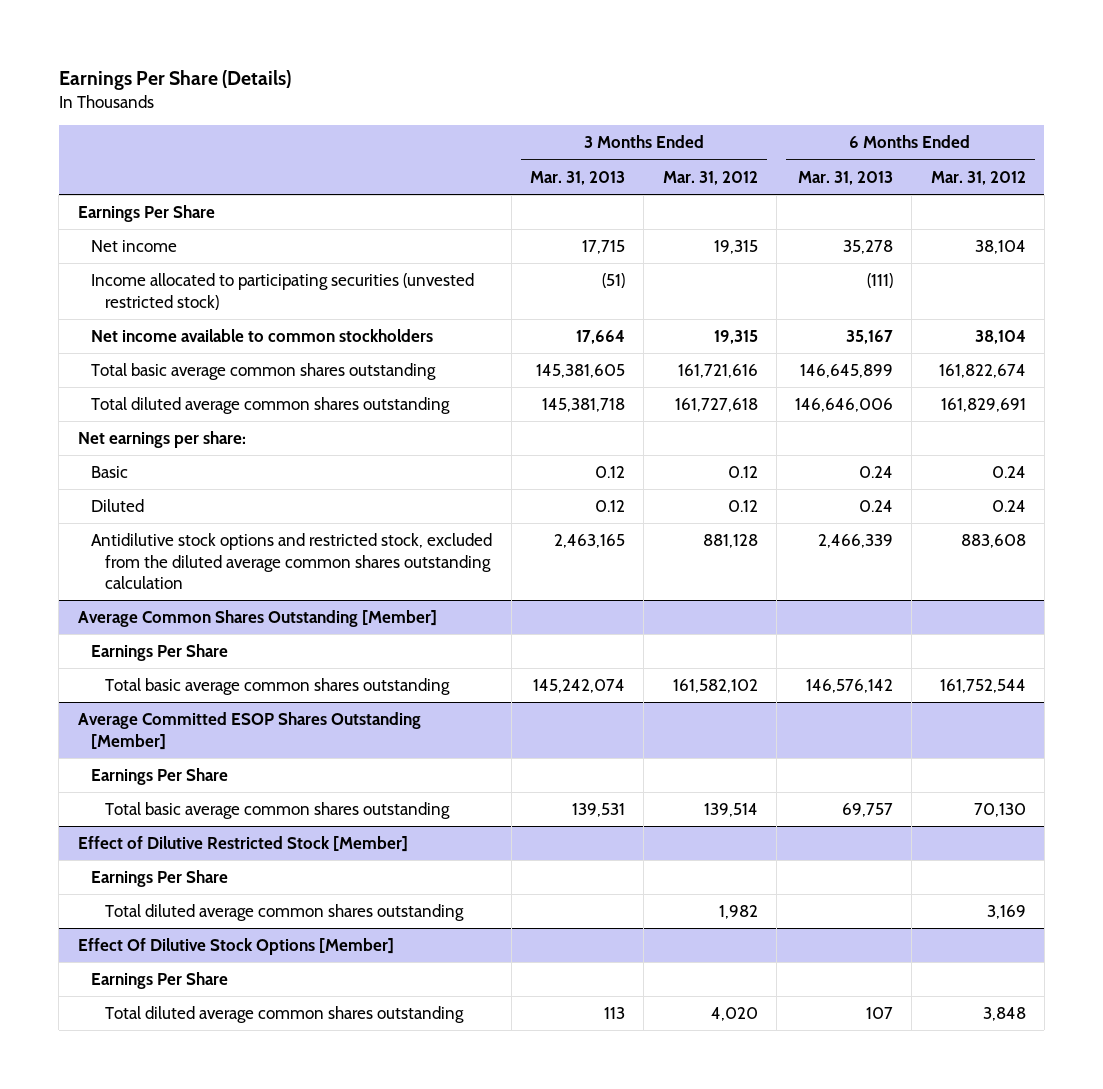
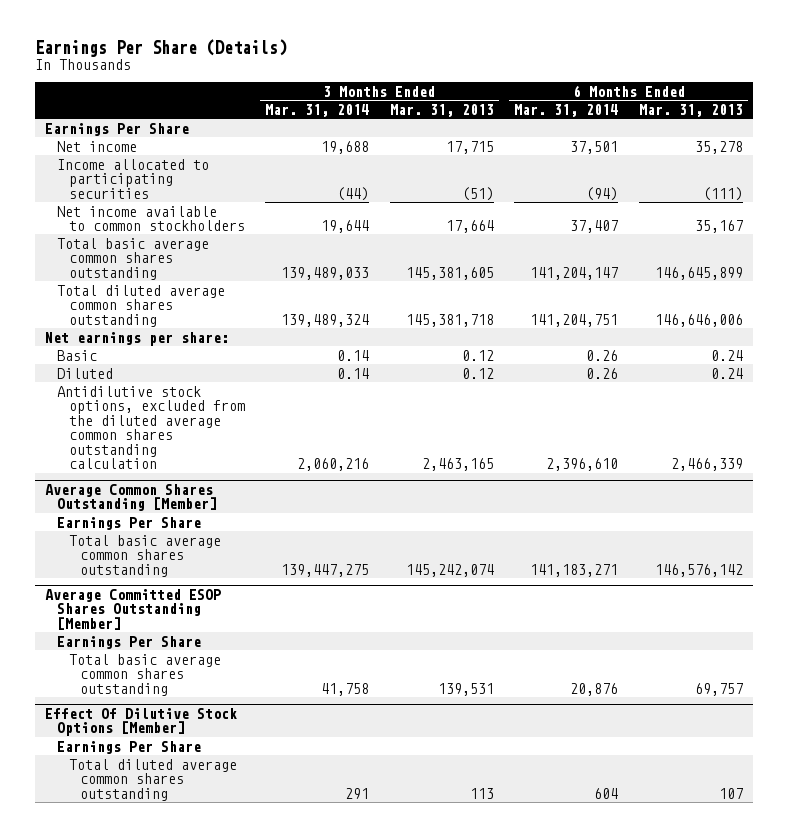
[662,170,758,185] Mar. 31, 2012 -> none
[930,170,1026,185] Mar. 31, 2012 -> none
none -> [265,103,370,117] Mar. 31, 2014
none -> [514,103,619,117] Mar. 31, 2014
[91,273,475,310] Income allocated to participating securities (unvested restricted stock) -> [56,158,209,199] Income allocated to participating securities
[91,533,493,589] Antidilutive stock options and restricted stock, excluded from the diluted average common shares outstanding calculation -> [56,385,245,470] Antidilutive stock options, excluded from the diluted average common shares outstanding calculation
[77,836,408,853] Effect of Dilutive Restricted Stock [Member] -> none
[91,870,229,888] Earnings Per Share -> none
[105,904,465,922] Total diluted average common shares outstanding -> none

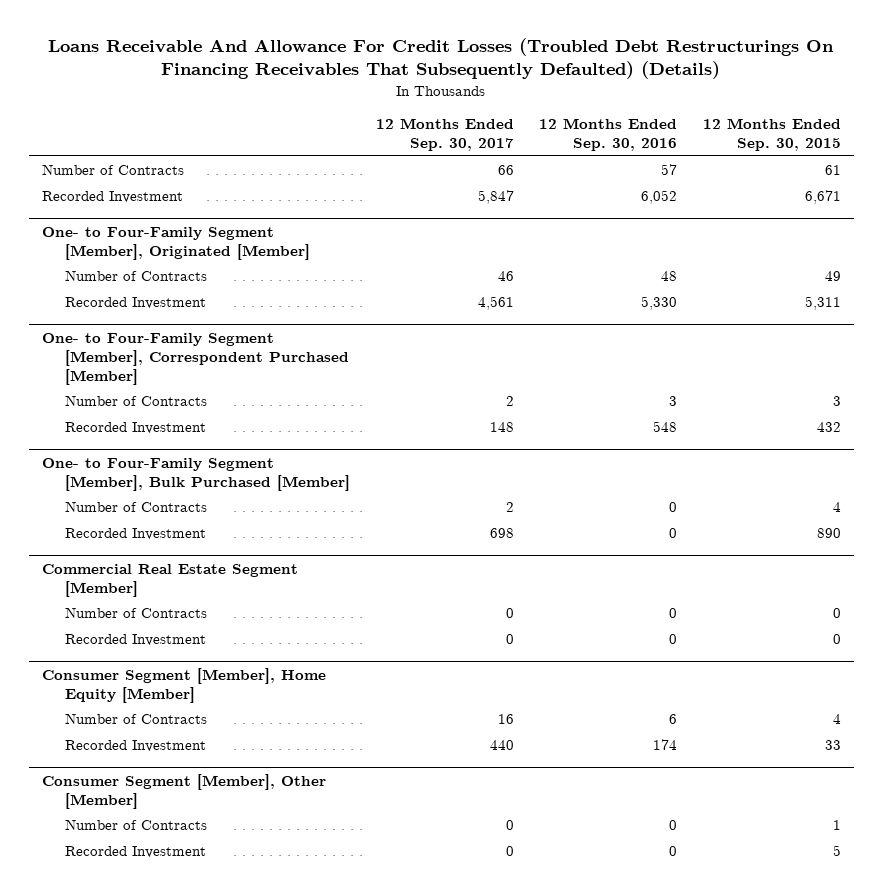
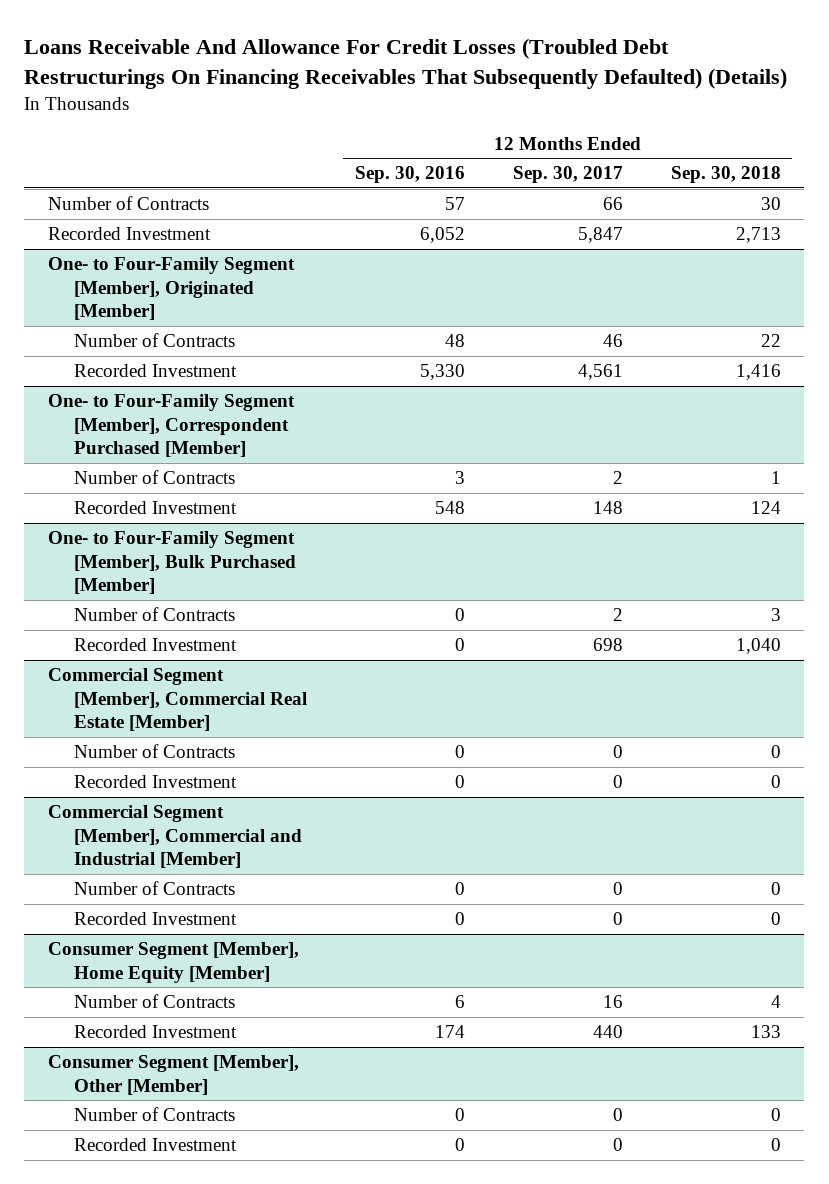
[703,117,842,151] 12 Months Ended Sep. 30, 2015 -> none
none -> [670,166,781,184] Sep. 30, 2018
[41,563,298,597] Commercial Real Estate Segment [Member] -> [48,668,307,732] Commercial Segment [Member], Commercial Real Estate [Member]
none -> [48,805,302,869] Commercial Segment [Member], Commercial and Industrial [Member]
none -> [73,881,235,896] Number of Contracts
none -> [73,912,237,926] Recorded Investment

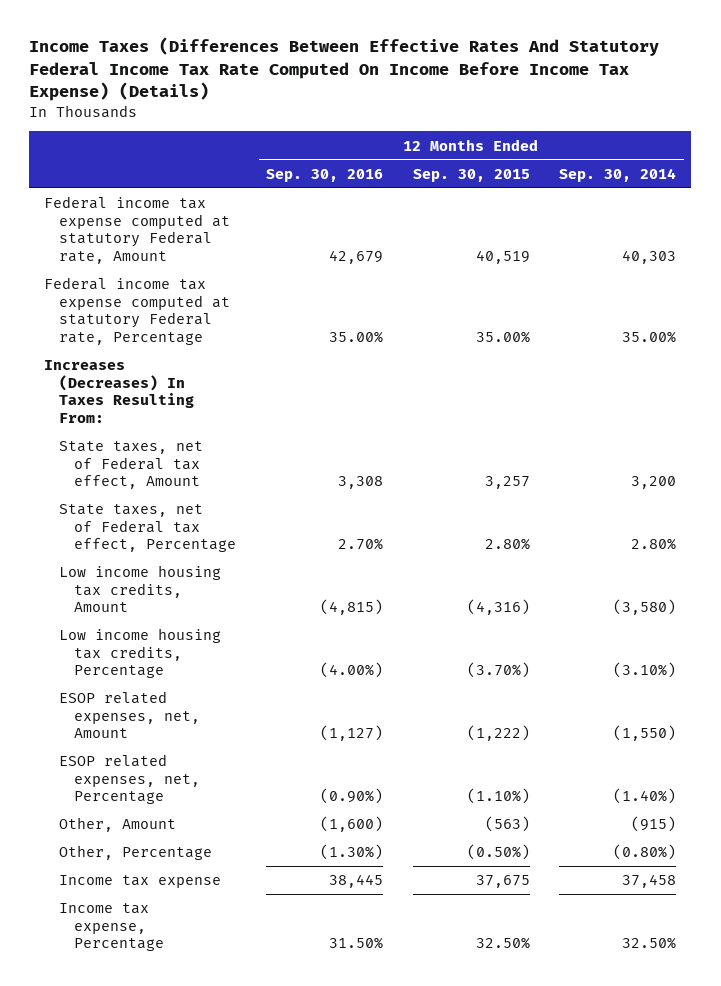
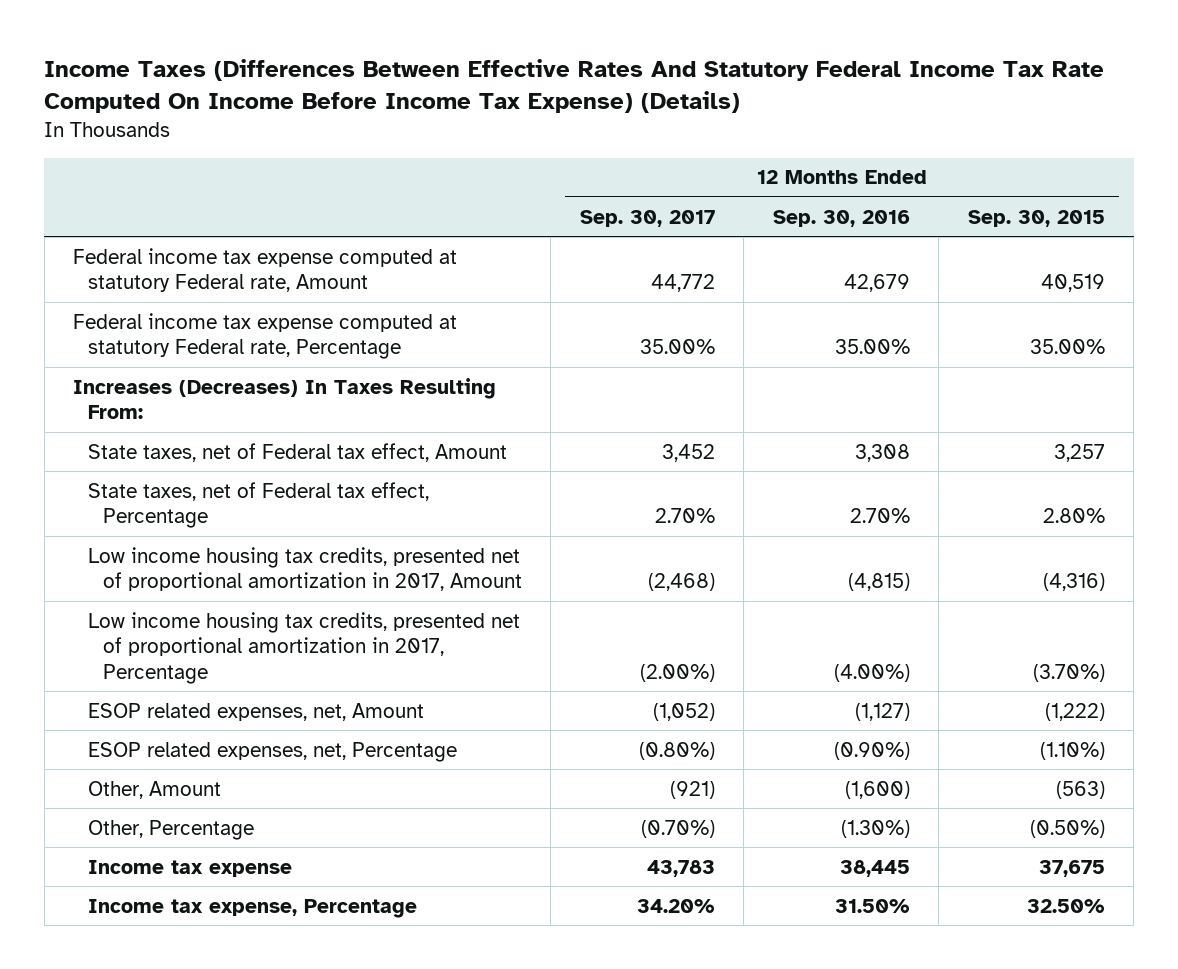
[559,167,677,182] Sep. 30, 2014 -> none
none -> [579,209,715,227] Sep. 30, 2017
[59,565,222,613] Low income housing tax credits, Amount -> [88,546,522,592] Low income housing tax credits, presented net of proportional amortization in 2017, Amount
[59,628,222,679] Low income housing tax credits, Percentage -> [88,611,521,684] Low income housing tax credits, presented net of proportional amortization in 2017, Percentage

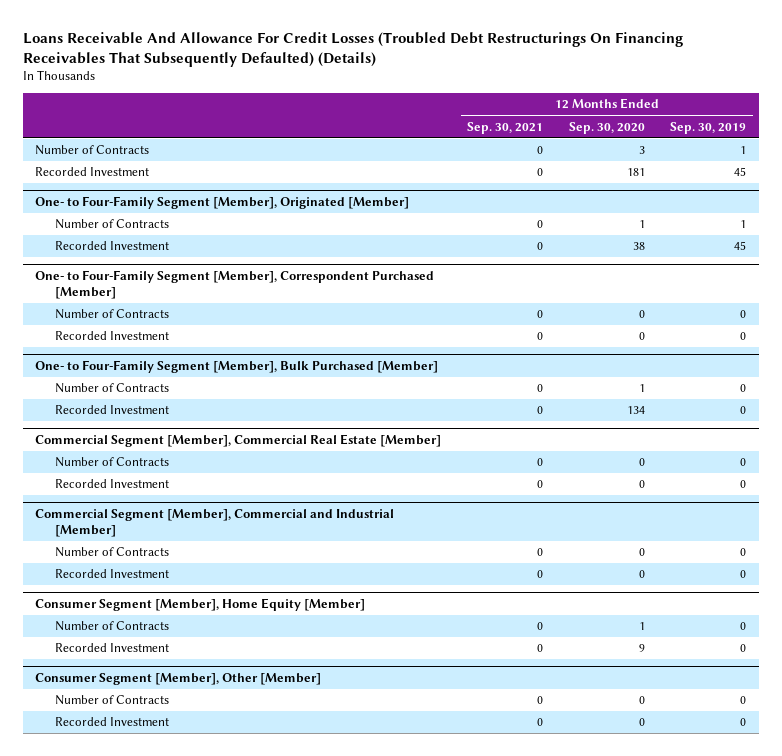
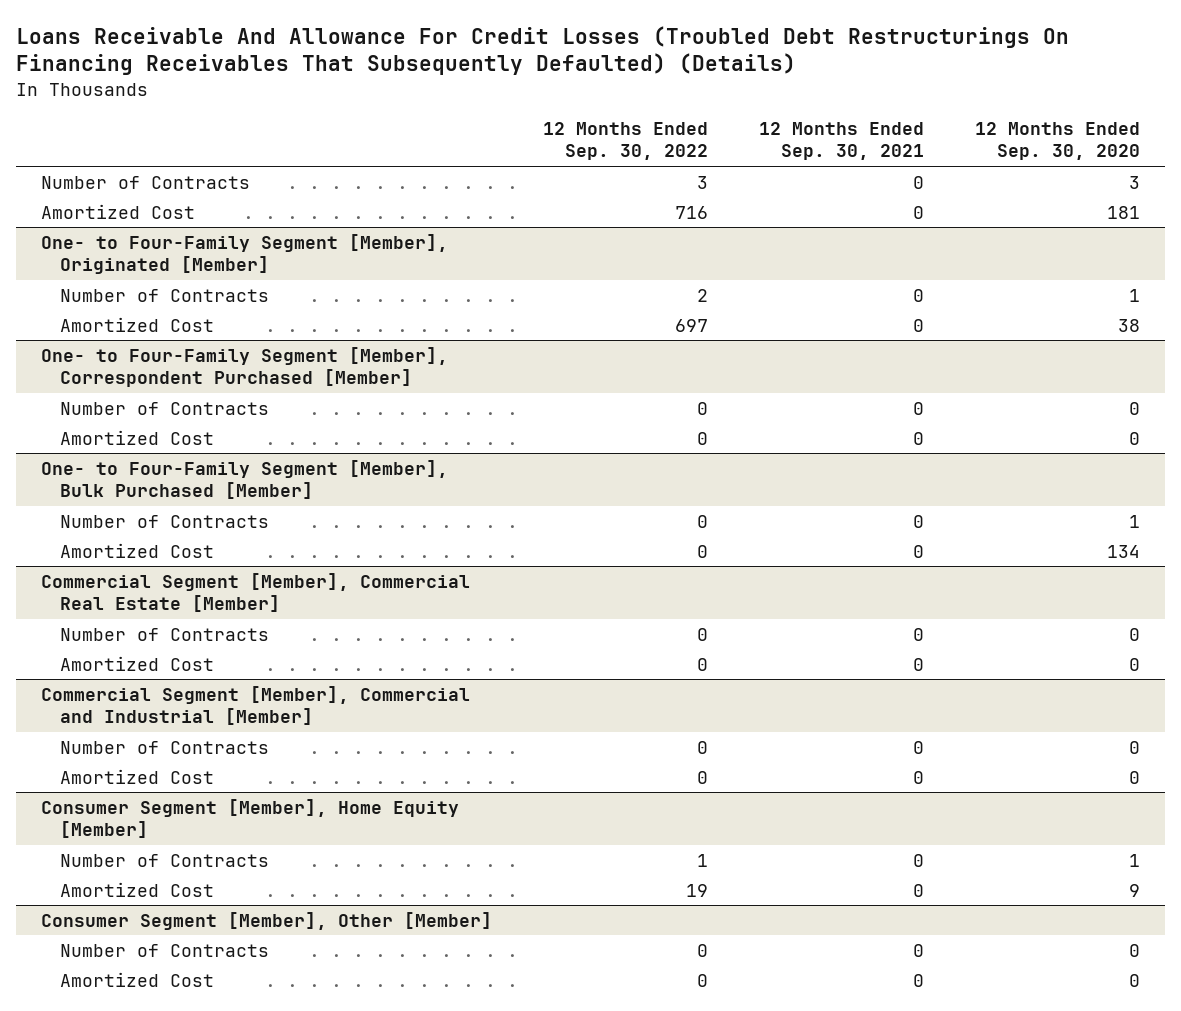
[670,121,747,134] Sep. 30, 2019 -> none
none -> [543,122,709,161] 12 Months Ended Sep. 30, 2022
[35,167,150,177] Recorded Investment -> [41,203,196,219] Amortized Cost
[54,241,169,251] Recorded Investment -> [59,316,214,332] Amortized Cost
[54,331,169,341] Recorded Investment -> [59,429,214,445] Amortized Cost
[54,405,169,415] Recorded Investment -> [59,542,214,558] Amortized Cost
[54,479,169,489] Recorded Investment -> [59,655,214,671] Amortized Cost
[54,569,169,579] Recorded Investment -> [59,768,214,784] Amortized Cost
[54,643,169,653] Recorded Investment -> [59,881,214,897] Amortized Cost
[54,717,169,727] Recorded Investment -> [59,971,214,987] Amortized Cost

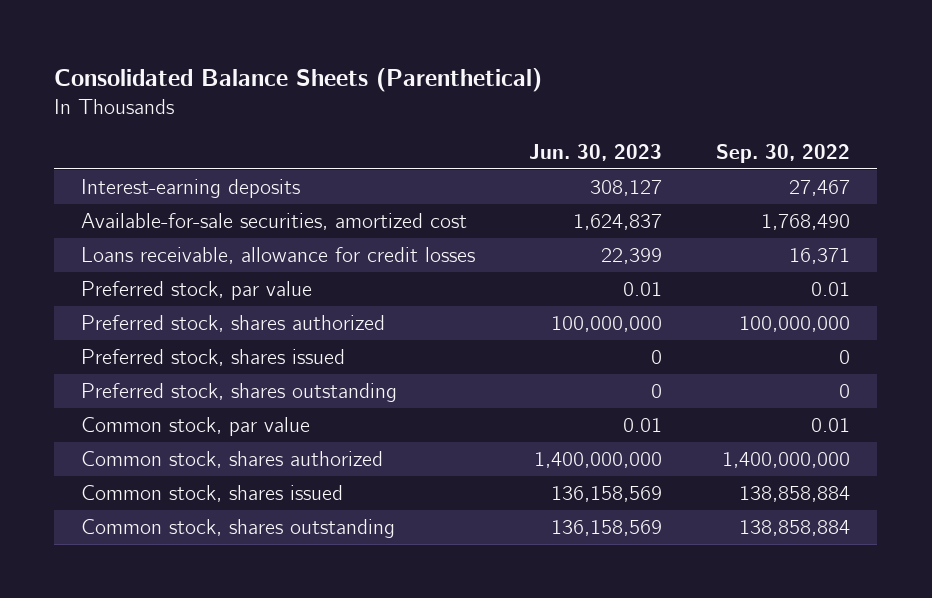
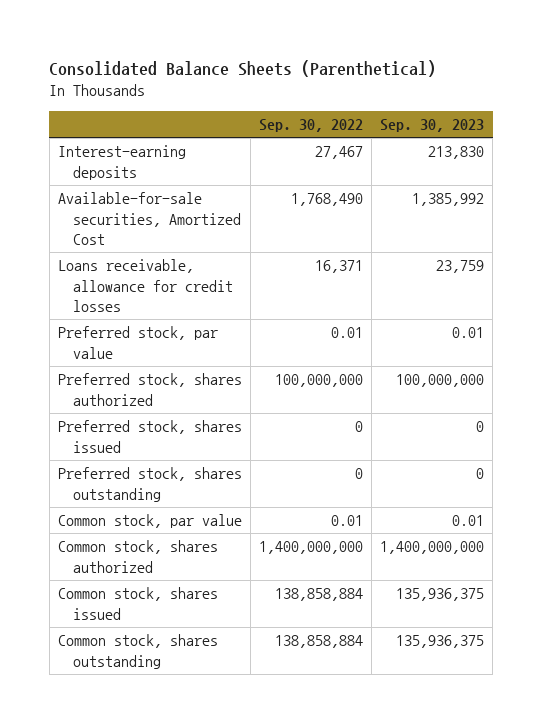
[529,143,663,161] Jun. 30, 2023 -> none
none -> [380,119,485,133] Sep. 30, 2023
[81,213,468,231] Available-for-sale securities, amortized cost -> [57,192,242,246] Available-for-sale securities, Amortized Cost

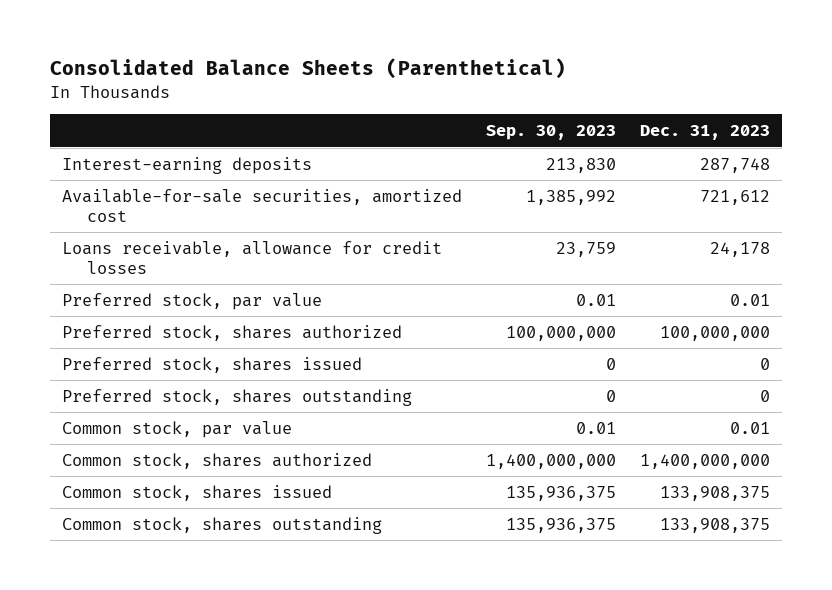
[258,119,363,133] Sep. 30, 2022 -> none
none -> [640,125,771,141] Dec. 31, 2023
[57,192,242,246] Available-for-sale securities, Amortized Cost -> [61,188,462,222] Available-for-sale securities, amortized cost

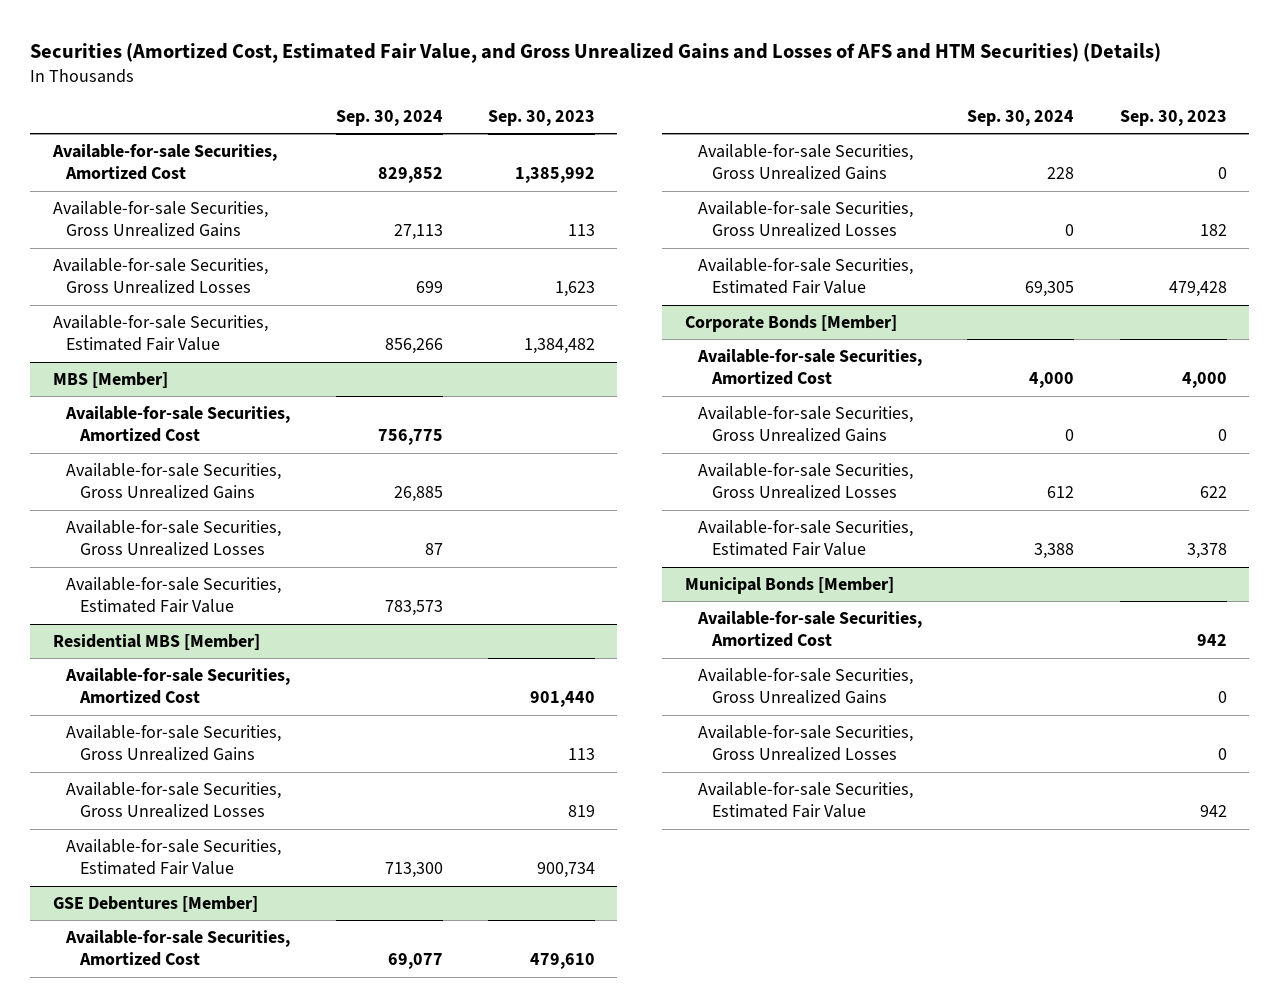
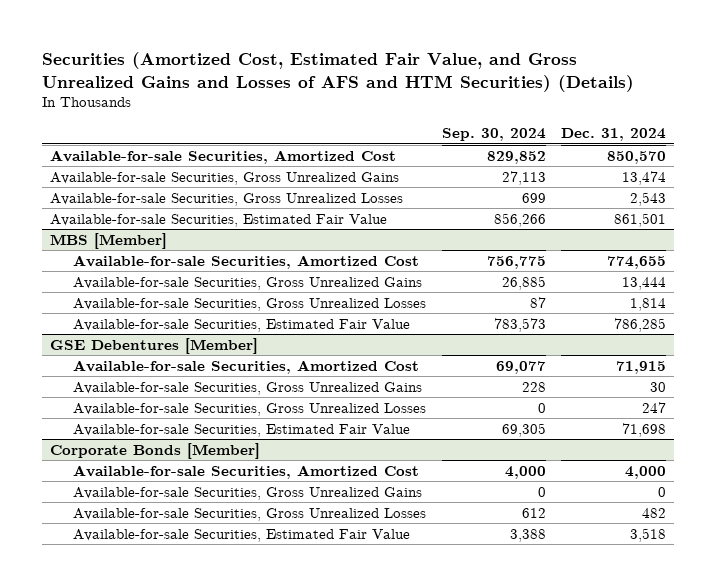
[487,110,595,127] Sep. 30, 2023 -> none
none -> [561,127,667,141] Dec. 31, 2024
[52,633,260,650] Residential MBS [Member] -> none
[65,667,291,705] Available-for-sale Securities, Amortized Cost -> none
[66,724,282,762] Available-for-sale Securities, Gross Unrealized Gains -> none
[66,781,282,819] Available-for-sale Securities, Gross Unrealized Losses -> none
[66,838,282,876] Available-for-sale Securities, Estimated Fair Value -> none
[684,576,894,594] Municipal Bonds [Member] -> none
[697,610,923,648] Available-for-sale Securities, Amortized Cost -> none
[698,667,914,705] Available-for-sale Securities, Gross Unrealized Gains -> none
[698,724,914,762] Available-for-sale Securities, Gross Unrealized Losses -> none
[698,781,914,819] Available-for-sale Securities, Estimated Fair Value -> none

